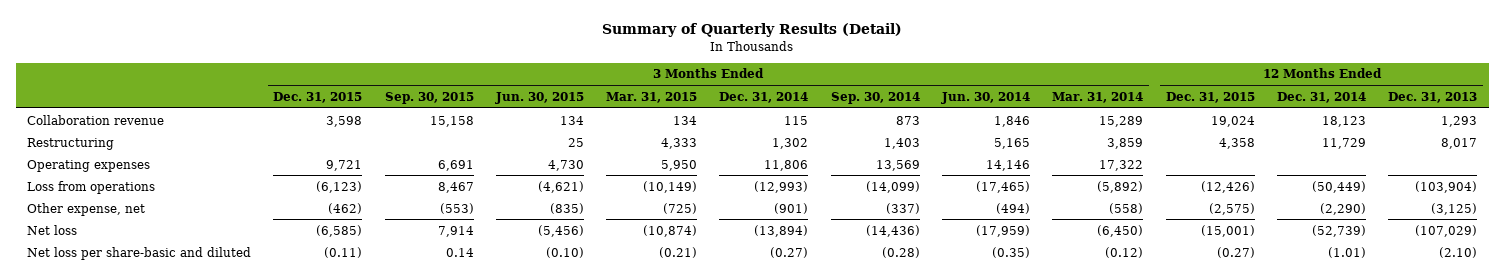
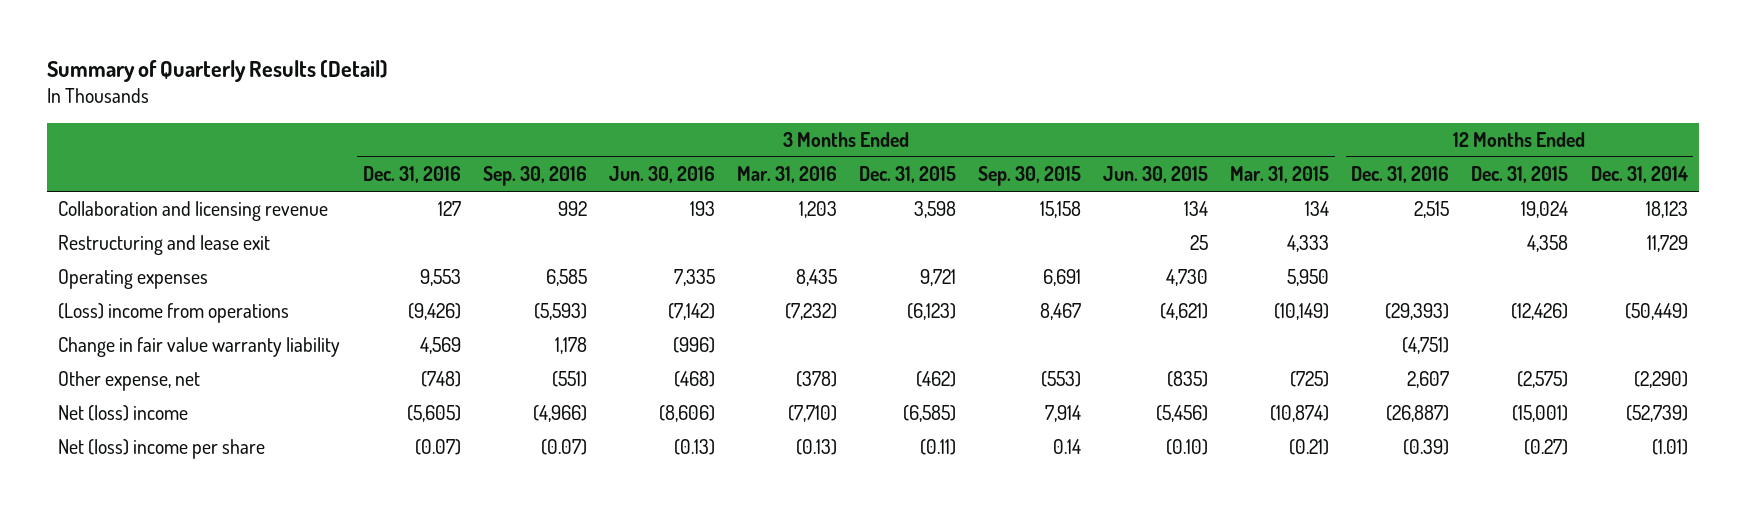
[719,91,809,103] Dec. 31, 2014 -> none
[830,91,920,104] Sep. 30, 2014 -> none
[941,91,1031,104] Jun. 30, 2014 -> none
[1052,91,1144,103] Mar. 31, 2014 -> none
[1388,91,1478,103] Dec. 31, 2013 -> none
none -> [362,166,461,184] Dec. 31, 2016
none -> [482,166,587,187] Sep. 30, 2016
none -> [608,166,715,184] Jun. 30, 2016
none -> [736,166,837,184] Mar. 31, 2016
none -> [1351,166,1450,184] Dec. 31, 2016
[26,114,164,125] Collaboration revenue -> [58,201,329,222] Collaboration and licensing revenue
[26,137,114,150] Restructuring -> [58,235,271,256] Restructuring and lease exit
[26,180,155,194] Loss from operations -> [58,303,290,324] (Loss) income from operations
none -> [58,337,341,358] Change in fair value warranty liability
[26,224,77,235] Net loss -> [58,405,189,422] Net (loss) income
[26,246,251,260] Net loss per share-basic and diluted -> [58,439,266,460] Net (loss) income per share

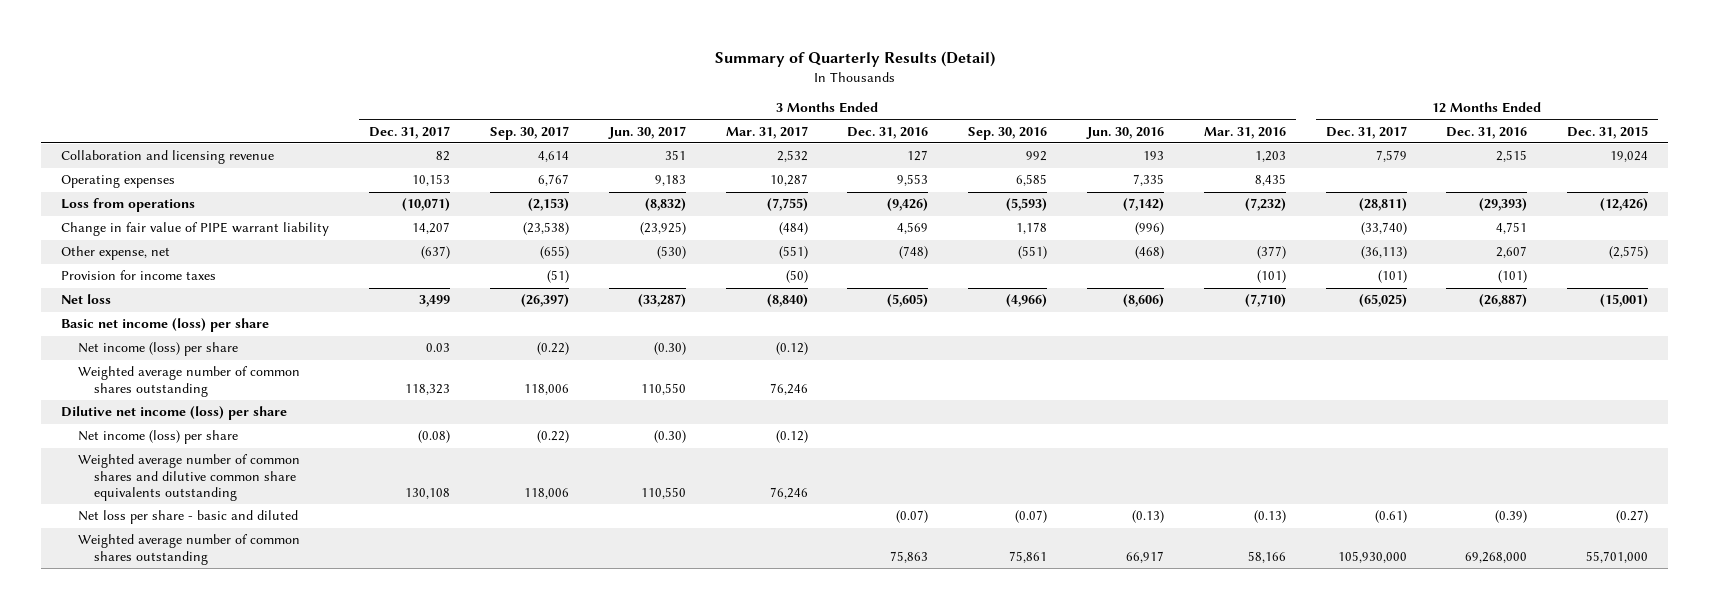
[858,166,956,184] Dec. 31, 2015 -> none
[978,166,1082,187] Sep. 30, 2015 -> none
[1103,166,1209,184] Jun. 30, 2015 -> none
[1230,166,1330,184] Mar. 31, 2015 -> none
[1590,166,1688,184] Dec. 31, 2014 -> none
none -> [369,125,451,139] Dec. 31, 2017
none -> [489,125,569,140] Sep. 30, 2017
none -> [607,125,686,139] Jun. 30, 2017
none -> [725,125,808,139] Mar. 31, 2017
none -> [1325,125,1407,139] Dec. 31, 2017
[58,235,271,256] Restructuring and lease exit -> none
[58,303,290,324] (Loss) income from operations -> [61,198,196,213] Loss from operations
[58,337,341,358] Change in fair value warranty liability -> [61,222,330,237] Change in fair value of PIPE warrant liability
[1402,337,1450,355] (4,751) -> [1496,222,1528,235] 4,751
[795,371,837,388] (378) -> [1256,246,1286,260] (377)
none -> [61,270,217,281] Provision for income taxes
[58,405,189,422] Net (loss) income -> [61,294,112,305] Net loss
none -> [61,318,270,333] Basic net income (loss) per share
none -> [77,342,238,357] Net income (loss) per share
none -> [77,366,300,397] Weighted average number of common shares outstanding
none -> [61,406,288,421] Dilutive net income (loss) per share
none -> [77,430,238,445] Net income (loss) per share
none -> [77,454,300,501] Weighted average number of common shares and dilutive common share equivalents outstanding
[58,439,266,460] Net (loss) income per share -> [77,510,298,525] Net loss per share - basic and diluted
none -> [77,534,300,565] Weighted average number of common shares outstanding

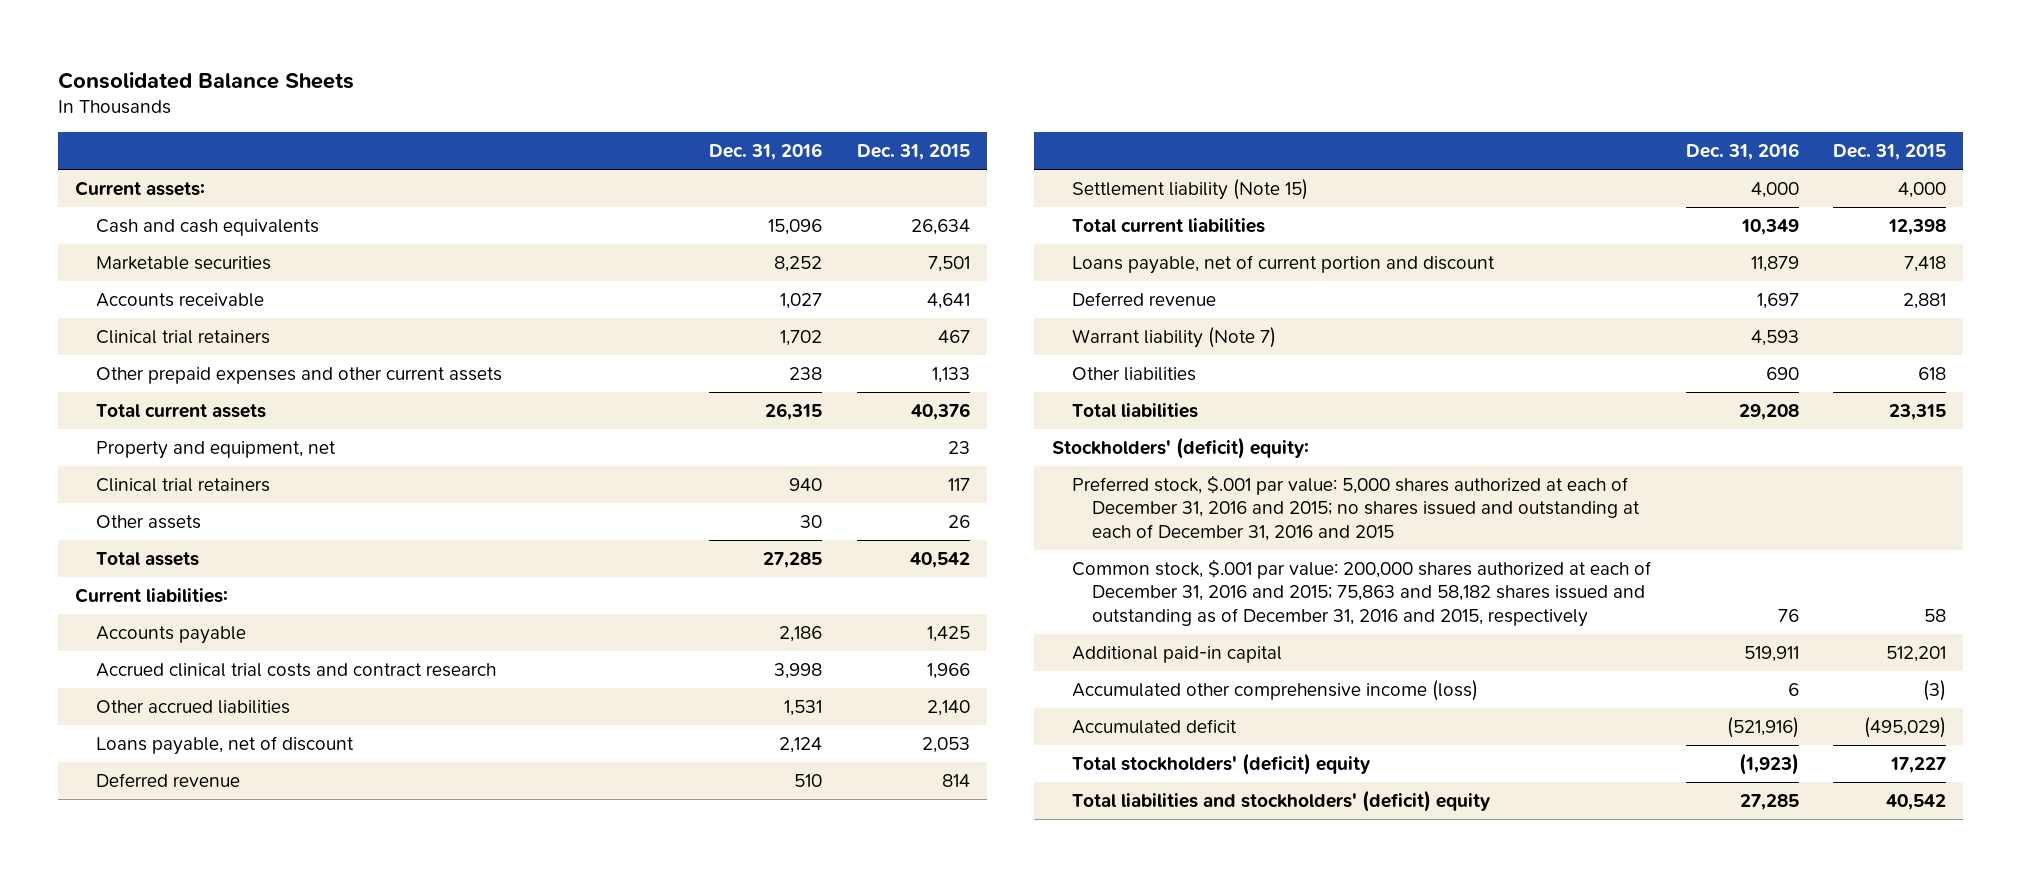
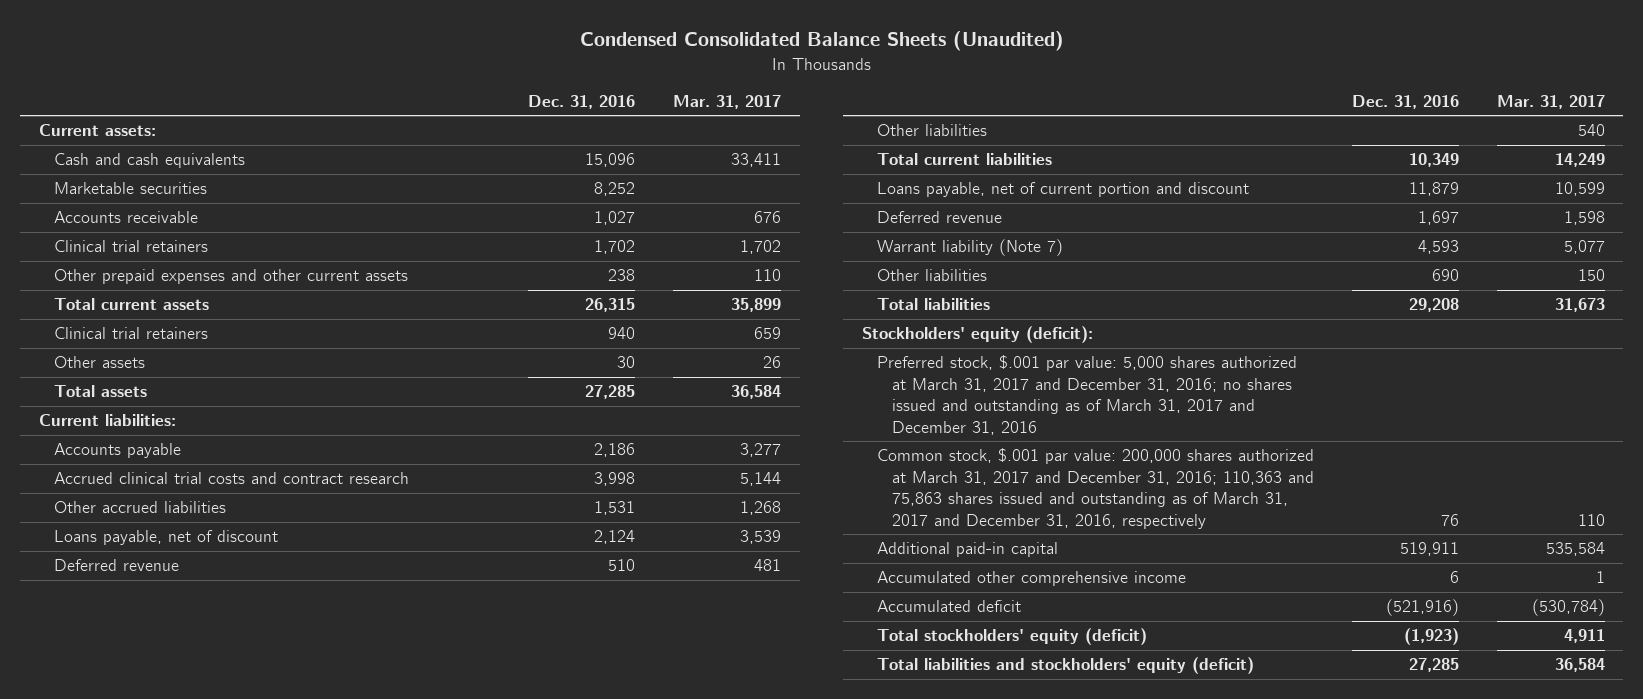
[58,71,355,89] Consolidated Balance Sheets -> [579,31,1064,52] Condensed Consolidated Balance Sheets (Unaudited)
[856,144,970,161] Dec. 31, 2015 -> none
none -> [673,94,782,109] Mar. 31, 2017
[95,441,336,460] Property and equipment, net -> none
[1071,179,1308,201] Settlement liability (Note 15) -> none
none -> [876,124,987,137] Other liabilities
[1051,437,1309,460] Stockholders' (deficit) equity: -> [862,326,1094,344] Stockholders' equity (deficit):
[1071,475,1641,541] Preferred stock, $.001 par value: 5,000 shares authorized at each of December 31, 2016 and 2015; no shares issued and outstanding at each of December 31, 2016 and 2015 -> [876,355,1297,435] Preferred stock, $.001 par value: 5,000 shares authorized at March 31, 2017 and December 31, 2016; no shares issued and outstanding as of March 31, 2017 and December 31, 2016
[1071,559,1651,627] Common stock, $.001 par value: 200,000 shares authorized at each of December 31, 2016 and 2015; 75,863 and 58,182 shares issued and outstanding as of December 31, 2016 and 2015, respectively -> [876,448,1314,529] Common stock, $.001 par value: 200,000 shares authorized at March 31, 2017 and December 31, 2016; 110,363 and 75,863 shares issued and outstanding as of March 31, 2017 and December 31, 2016, respectively
[1071,680,1478,702] Accumulated other comprehensive income (loss) -> [876,571,1186,587] Accumulated other comprehensive income
[1071,753,1370,776] Total stockholders' (deficit) equity -> [876,628,1147,646] Total stockholders' equity (deficit)
[1071,790,1490,813] Total liabilities and stockholders' (deficit) equity -> [876,657,1254,675] Total liabilities and stockholders' equity (deficit)

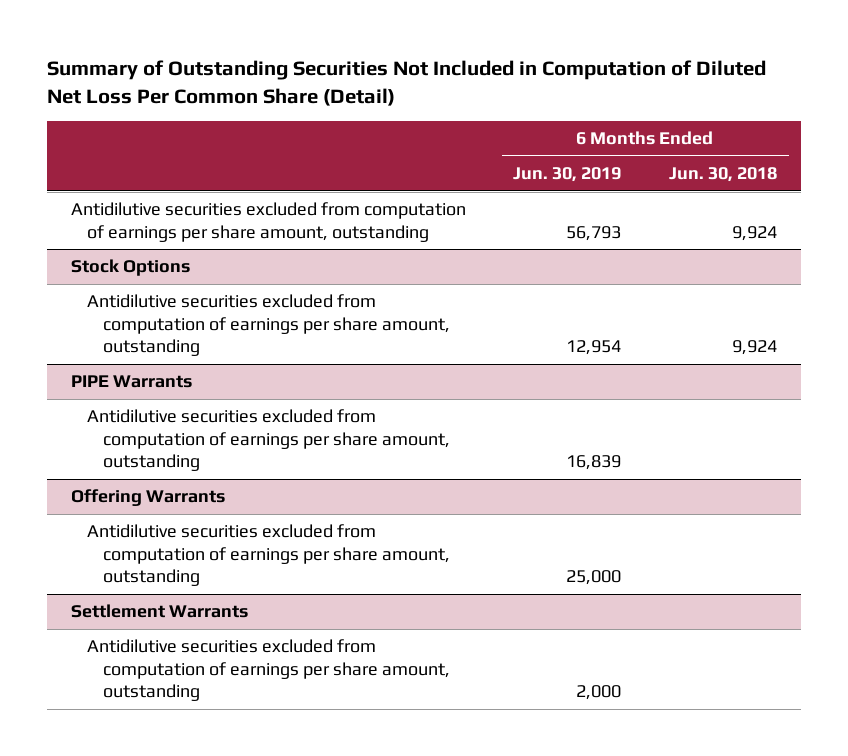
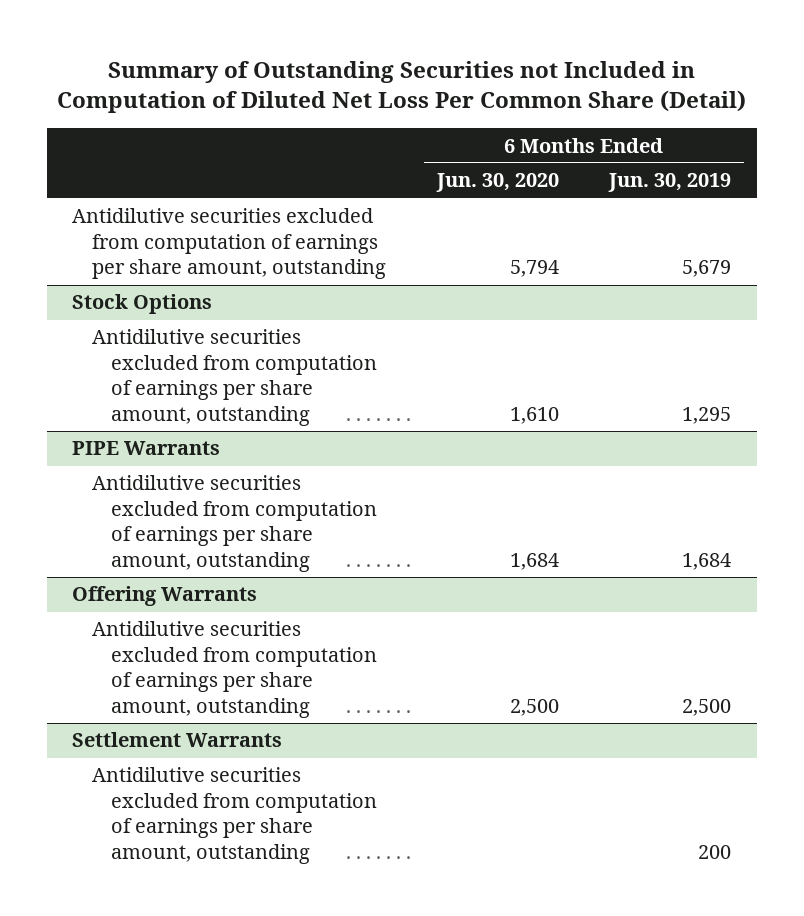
[47,60,767,107] Summary of Outstanding Securities Not Included in Computation of Diluted Net Loss Per Common Share (Detail) -> [56,60,746,114] Summary of Outstanding Securities not Included in Computation of Diluted Net Loss Per Common Share (Detail)
[668,167,777,183] Jun. 30, 2018 -> none
none -> [435,173,559,193] Jun. 30, 2020
[566,225,622,241] 56,793 -> [682,260,732,278] 5,679
[566,340,622,356] 12,954 -> [682,406,732,424] 1,295
[566,455,622,471] 16,839 -> [682,552,732,570] 1,684
[566,570,622,586] 25,000 -> [682,698,732,716] 2,500
[576,685,622,701] 2,000 -> [698,844,732,859] 200

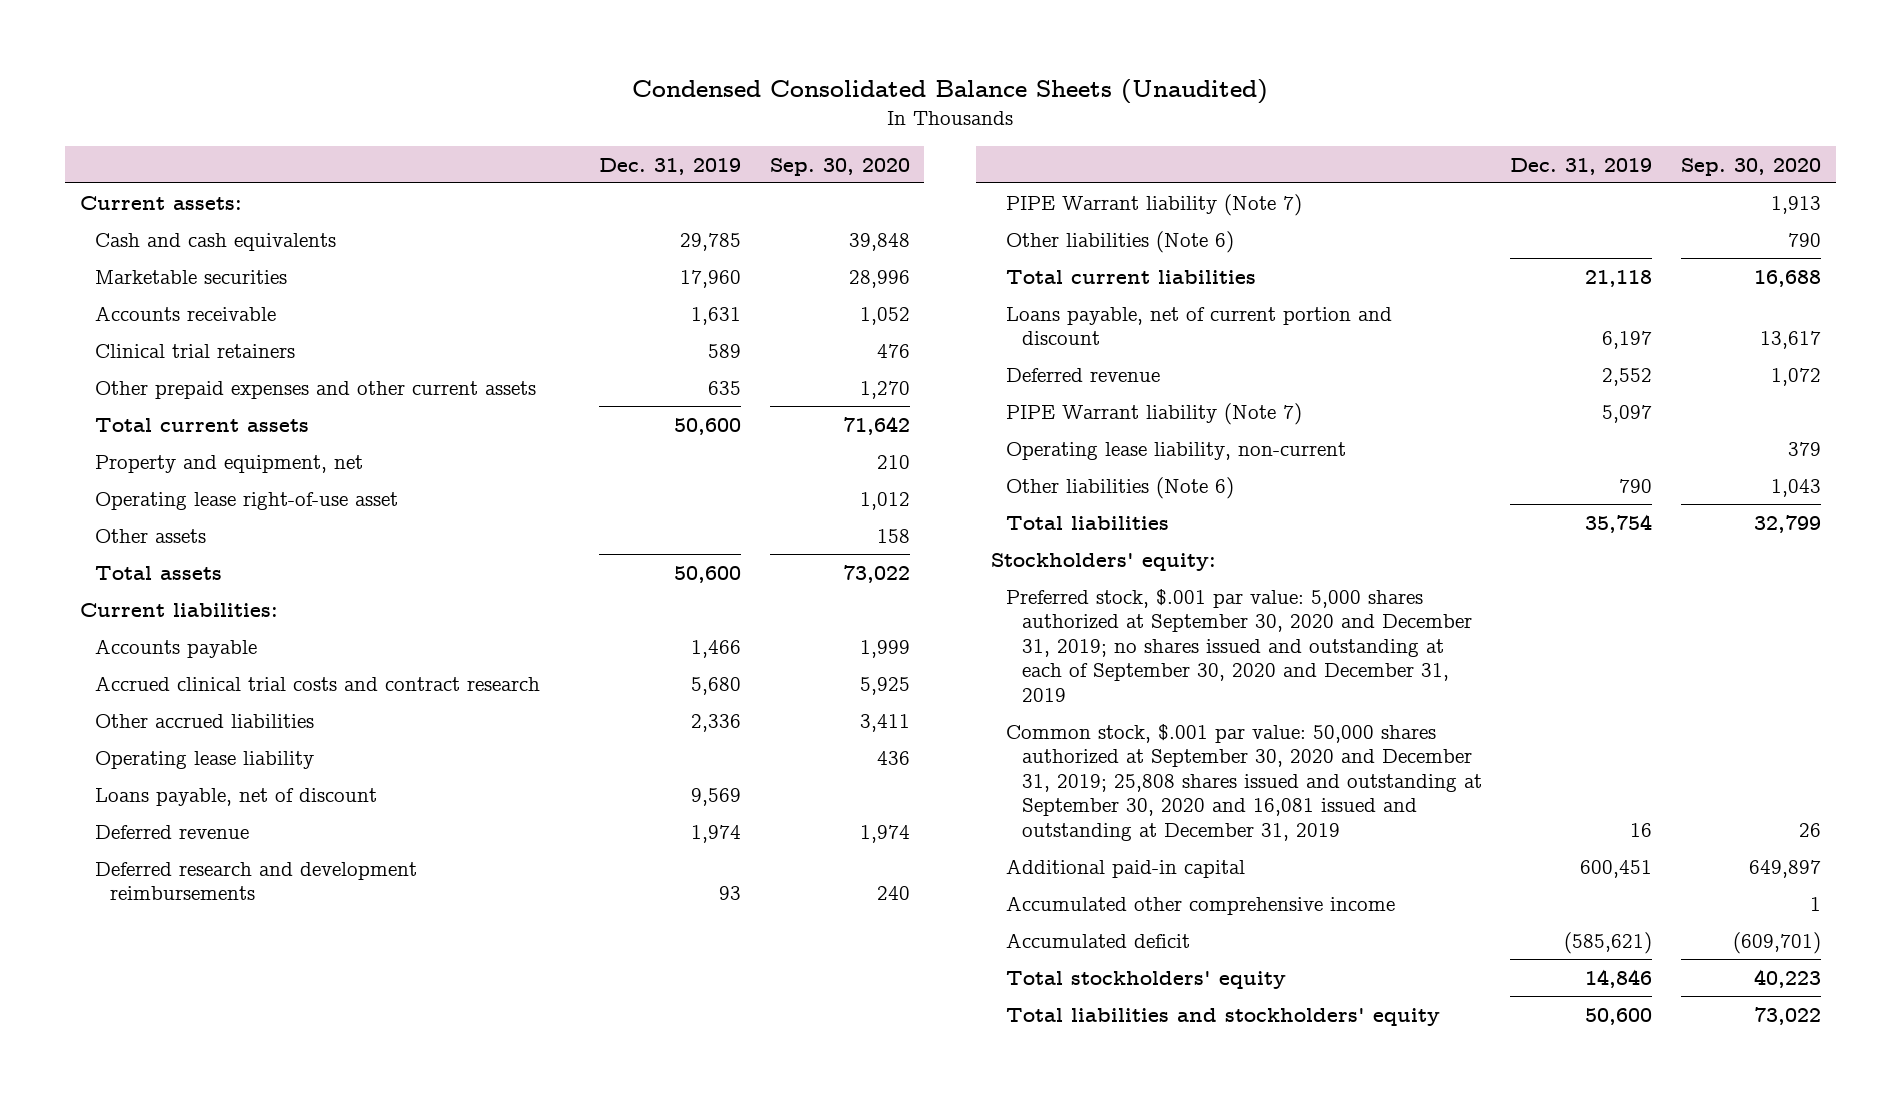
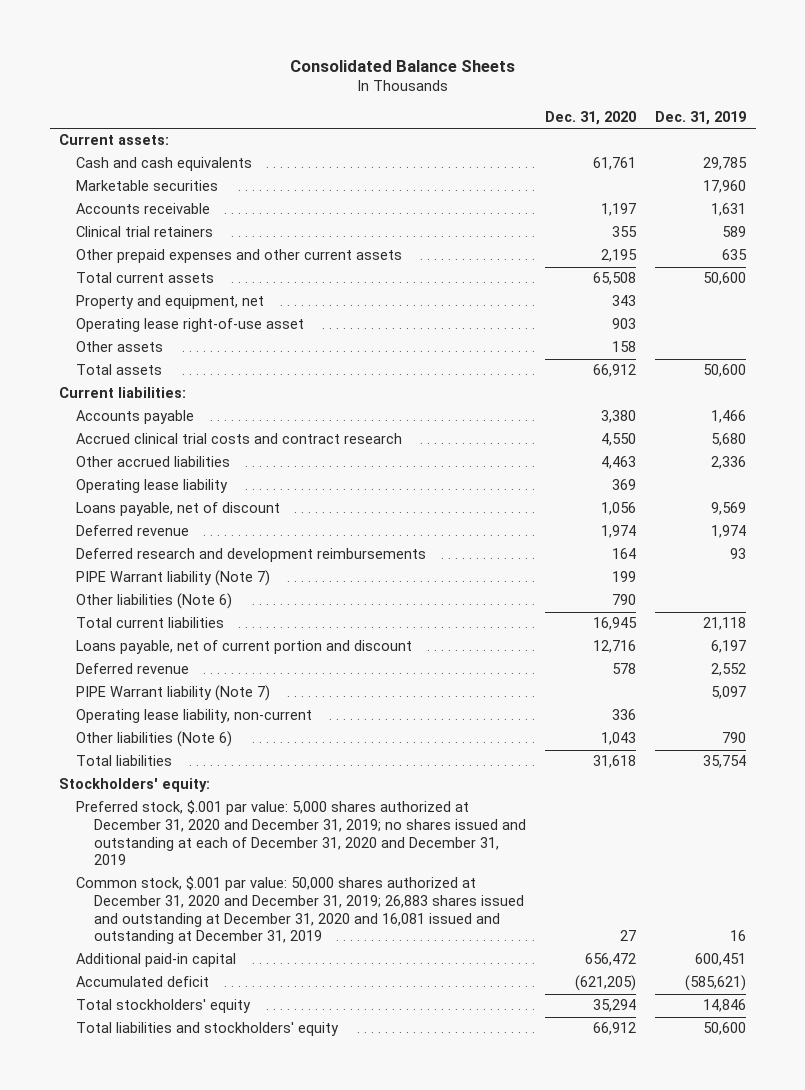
[632,79,1269,105] Condensed Consolidated Balance Sheets (Unaudited) -> [289,59,515,72] Consolidated Balance Sheets
[770,157,911,176] Sep. 30, 2020 -> none
none -> [544,110,636,125] Dec. 31, 2020
[1006,588,1472,702] Preferred stock, $.001 par value: 5,000 shares authorized at September 30, 2020 and December 31, 2019; no shares issued and outstanding at each of September 30, 2020 and December 31, 2019 -> [76,800,526,866] Preferred stock, $.001 par value: 5,000 shares authorized at December 31, 2020 and December 31, 2019; no shares issued and outstanding at each of December 31, 2020 and December 31, 2019
[1006,723,1482,841] Common stock, $.001 par value: 50,000 shares authorized at September 30, 2020 and December 31, 2019; 25,808 shares issued and outstanding at September 30, 2020 and 16,081 issued and outstanding at December 31, 2019 -> [76,876,524,945] Common stock, $.001 par value: 50,000 shares authorized at December 31, 2020 and December 31, 2019; 26,883 shares issued and outstanding at December 31, 2020 and 16,081 issued and outstanding at December 31, 2019
[1006,895,1396,915] Accumulated other comprehensive income -> none

